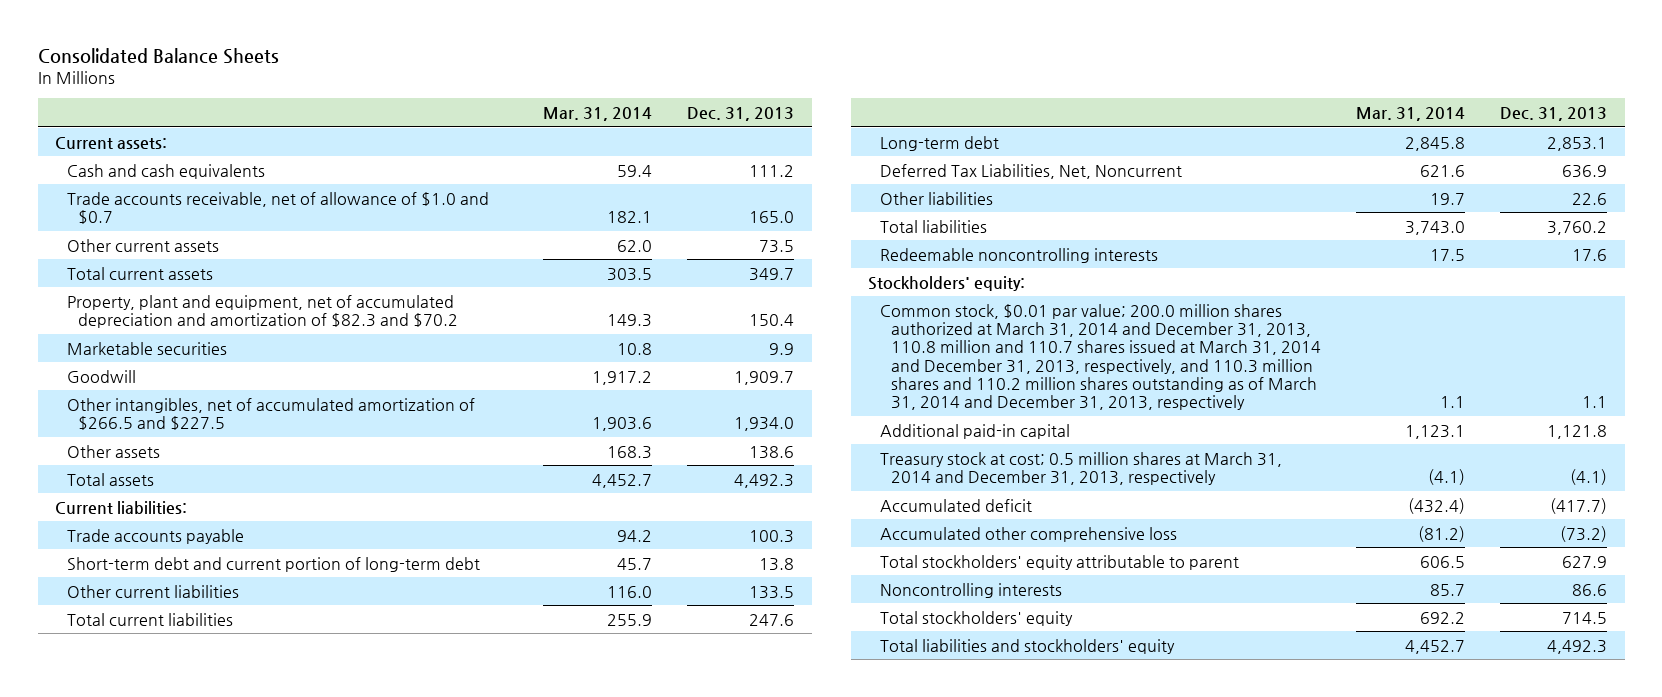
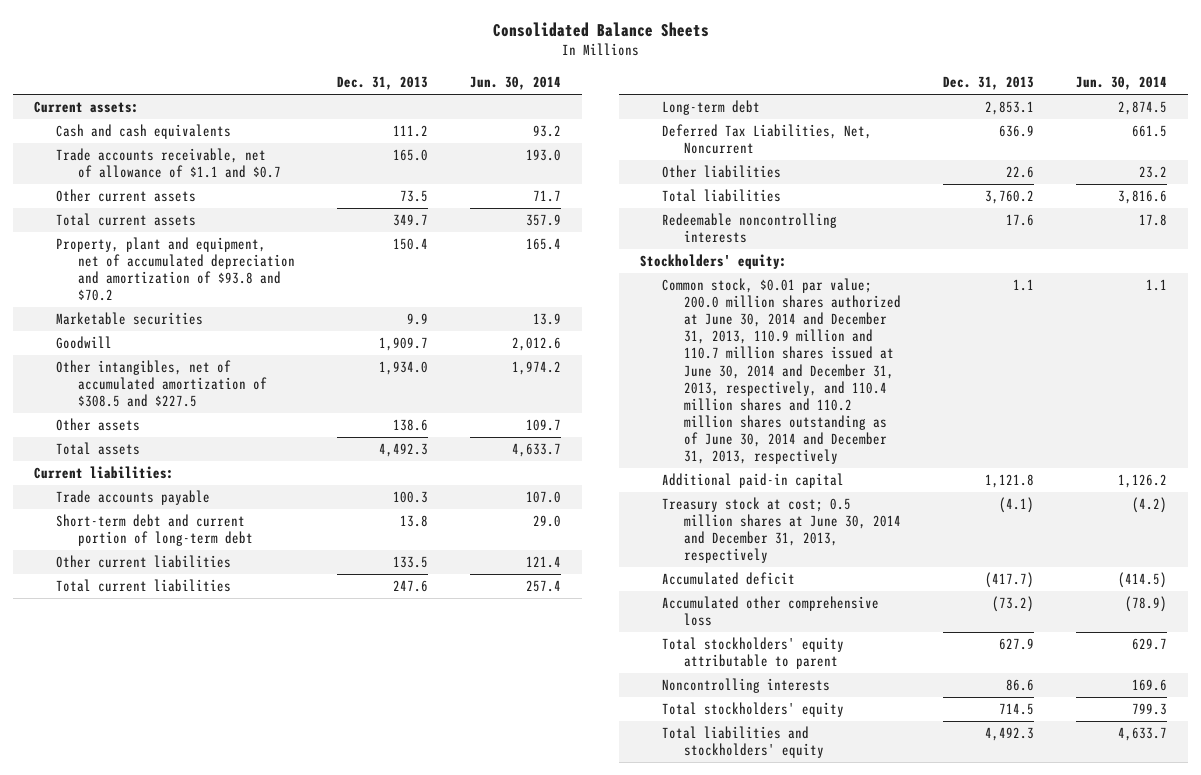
[543,107,653,122] Mar. 31, 2014 -> none
none -> [470,76,562,91] Jun. 30, 2014
[66,191,489,225] Trade accounts receivable, net of allowance of $1.0 and $0.7 -> [56,148,282,179] Trade accounts receivable, net of allowance of $1.1 and $0.7
[66,294,459,329] Property, plant and equipment, net of accumulated depreciation and amortization of $82.3 and $70.2 -> [56,237,296,302] Property, plant and equipment, net of accumulated depreciation and amortization of $93.8 and $70.2
[66,397,475,431] Other intangibles, net of accumulated amortization of $266.5 and $227.5 -> [56,360,268,408] Other intangibles, net of accumulated amortization of $308.5 and $227.5
[879,303,1322,411] Common stock, $0.01 par value; 200.0 million shares authorized at March 31, 2014 and December 31, 2013, 110.8 million and 110.7 shares issued at March 31, 2014 and December 31, 2013, respectively, and 110.3 million shares and 110.2 million shares outstanding as of March 31, 2014 and December 31, 2013, respectively -> [662,278,902,464] Common stock, $0.01 par value; 200.0 million shares authorized at June 30, 2014 and December 31, 2013, 110.9 million and 110.7 million shares issued at June 30, 2014 and December 31, 2013, respectively, and 110.4 million shares and 110.2 million shares outstanding as of June 30, 2014 and December 31, 2013, respectively
[879,451,1282,486] Treasury stock at cost; 0.5 million shares at March 31, 2014 and December 31, 2013, respectively -> [662,497,902,564] Treasury stock at cost; 0.5 million shares at June 30, 2014 and December 31, 2013, respectively

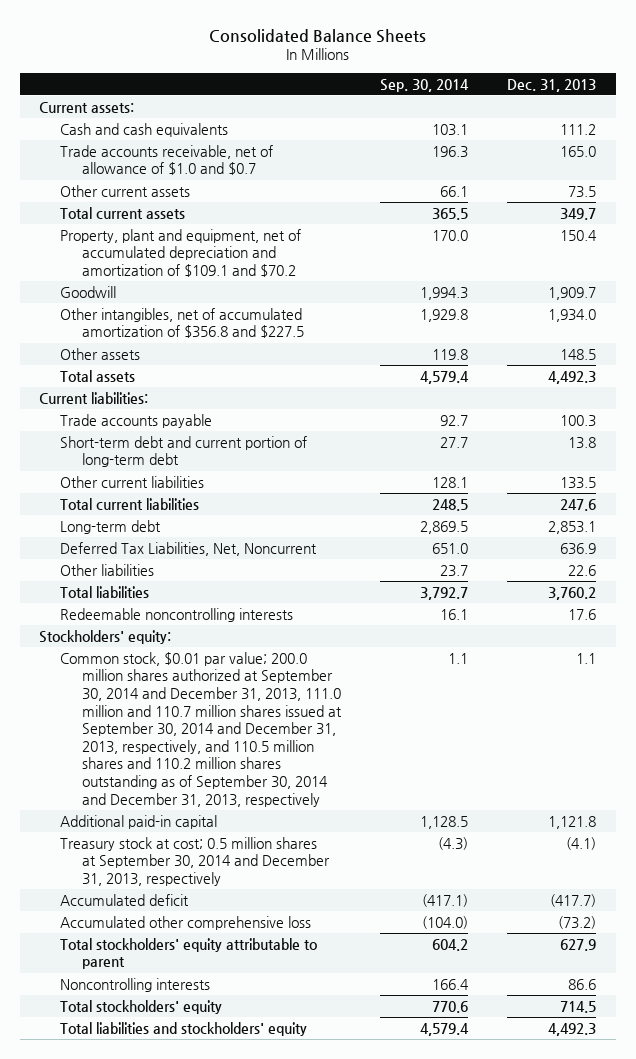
[470,76,562,91] Jun. 30, 2014 -> none
none -> [380,78,470,92] Sep. 30, 2014
[56,148,282,179] Trade accounts receivable, net of allowance of $1.1 and $0.7 -> [60,144,274,176] Trade accounts receivable, net of allowance of $1.0 and $0.7
[56,312,204,326] Marketable securities -> none
[56,237,296,302] Property, plant and equipment, net of accumulated depreciation and amortization of $93.8 and $70.2 -> [60,228,302,277] Property, plant and equipment, net of accumulated depreciation and amortization of $109.1 and $70.2
[56,360,268,408] Other intangibles, net of accumulated amortization of $308.5 and $227.5 -> [60,307,304,339] Other intangibles, net of accumulated amortization of $356.8 and $227.5
[393,419,429,432] 138.6 -> [560,348,597,360] 148.5
[662,278,902,464] Common stock, $0.01 par value; 200.0 million shares authorized at June 30, 2014 and December 31, 2013, 110.9 million and 110.7 million shares issued at June 30, 2014 and December 31, 2013, respectively, and 110.4 million shares and 110.2 million shares outstanding as of June 30, 2014 and December 31, 2013, respectively -> [60,651,342,807] Common stock, $0.01 par value; 200.0 million shares authorized at September 30, 2014 and December 31, 2013, 111.0 million and 110.7 million shares issued at September 30, 2014 and December 31, 2013, respectively, and 110.5 million shares and 110.2 million shares outstanding as of September 30, 2014 and December 31, 2013, respectively
[662,497,902,564] Treasury stock at cost; 0.5 million shares at June 30, 2014 and December 31, 2013, respectively -> [60,836,330,886] Treasury stock at cost; 0.5 million shares at September 30, 2014 and December 31, 2013, respectively

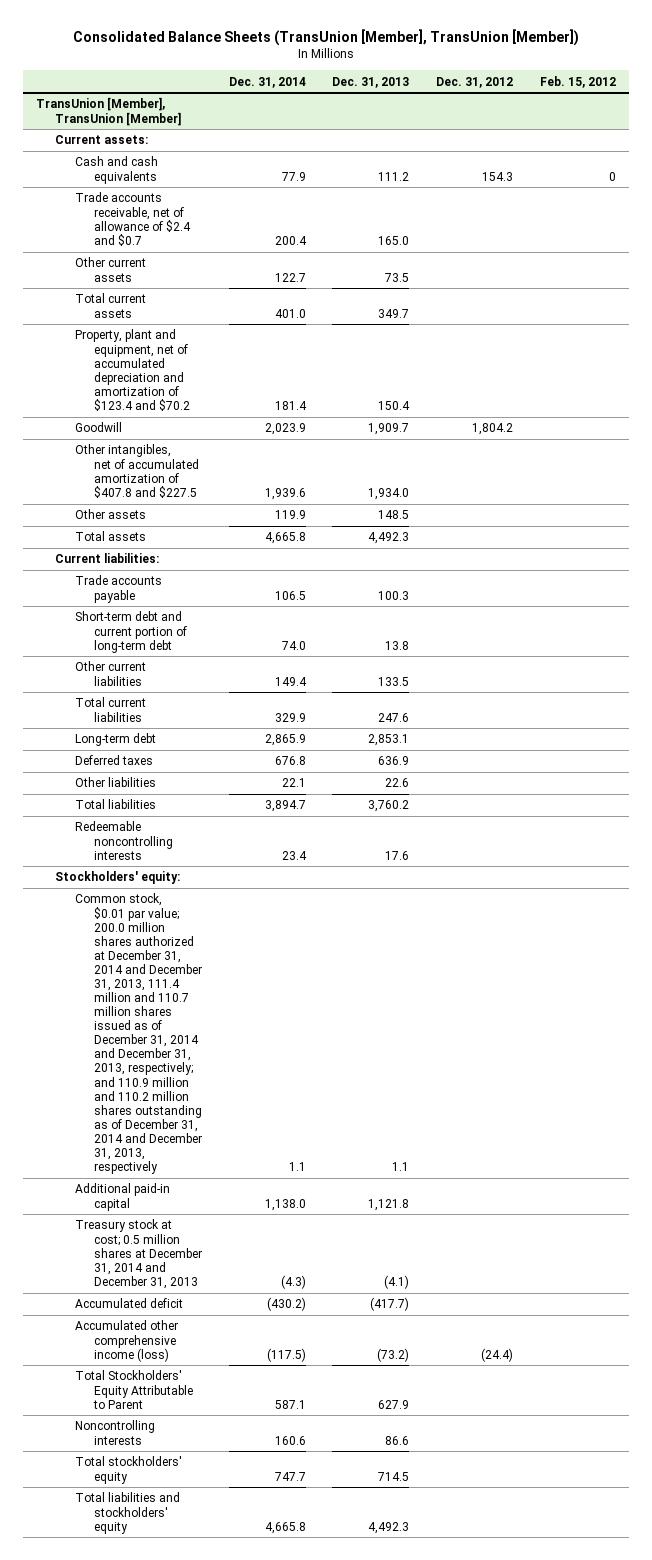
[208,28,426,43] Consolidated Balance Sheets -> [72,28,579,46] Consolidated Balance Sheets (TransUnion [Member], TransUnion [Member])
[380,78,470,92] Sep. 30, 2014 -> none
none -> [228,76,306,88] Dec. 31, 2014
none -> [435,76,513,88] Dec. 31, 2012
none -> [539,75,616,88] Feb. 15, 2012
none -> [36,97,182,126] TransUnion [Member], TransUnion [Member]
[60,144,274,176] Trade accounts receivable, net of allowance of $1.0 and $0.7 -> [74,192,192,246] Trade accounts receivable, net of allowance of $2.4 and $0.7
[60,228,302,277] Property, plant and equipment, net of accumulated depreciation and amortization of $109.1 and $70.2 -> [74,329,191,411] Property, plant and equipment, net of accumulated depreciation and amortization of $123.4 and $70.2
[60,307,304,339] Other intangibles, net of accumulated amortization of $356.8 and $227.5 -> [74,444,200,498] Other intangibles, net of accumulated amortization of $407.8 and $227.5
[60,541,318,556] Deferred Tax Liabilities, Net, Noncurrent -> [74,755,153,766] Deferred taxes
[60,651,342,807] Common stock, $0.01 par value; 200.0 million shares authorized at September 30, 2014 and December 31, 2013, 111.0 million and 110.7 million shares issued at September 30, 2014 and December 31, 2013, respectively, and 110.5 million shares and 110.2 million shares outstanding as of September 30, 2014 and December 31, 2013, respectively -> [74,893,203,1175] Common stock, $0.01 par value; 200.0 million shares authorized at December 31, 2014 and December 31, 2013, 111.4 million and 110.7 million shares issued as of December 31, 2014 and December 31, 2013, respectively; and 110.9 million and 110.2 million shares outstanding as of December 31, 2014 and December 31, 2013, respectively
[60,836,330,886] Treasury stock at cost; 0.5 million shares at September 30, 2014 and December 31, 2013, respectively -> [74,1219,203,1289] Treasury stock at cost; 0.5 million shares at December 31, 2014 and December 31, 2013
[60,915,312,930] Accumulated other comprehensive loss -> [74,1320,178,1362] Accumulated other comprehensive income (loss)
[60,937,318,970] Total stockholders' equity attributable to parent -> [74,1370,194,1409] Total Stockholders' Equity Attributable to Parent

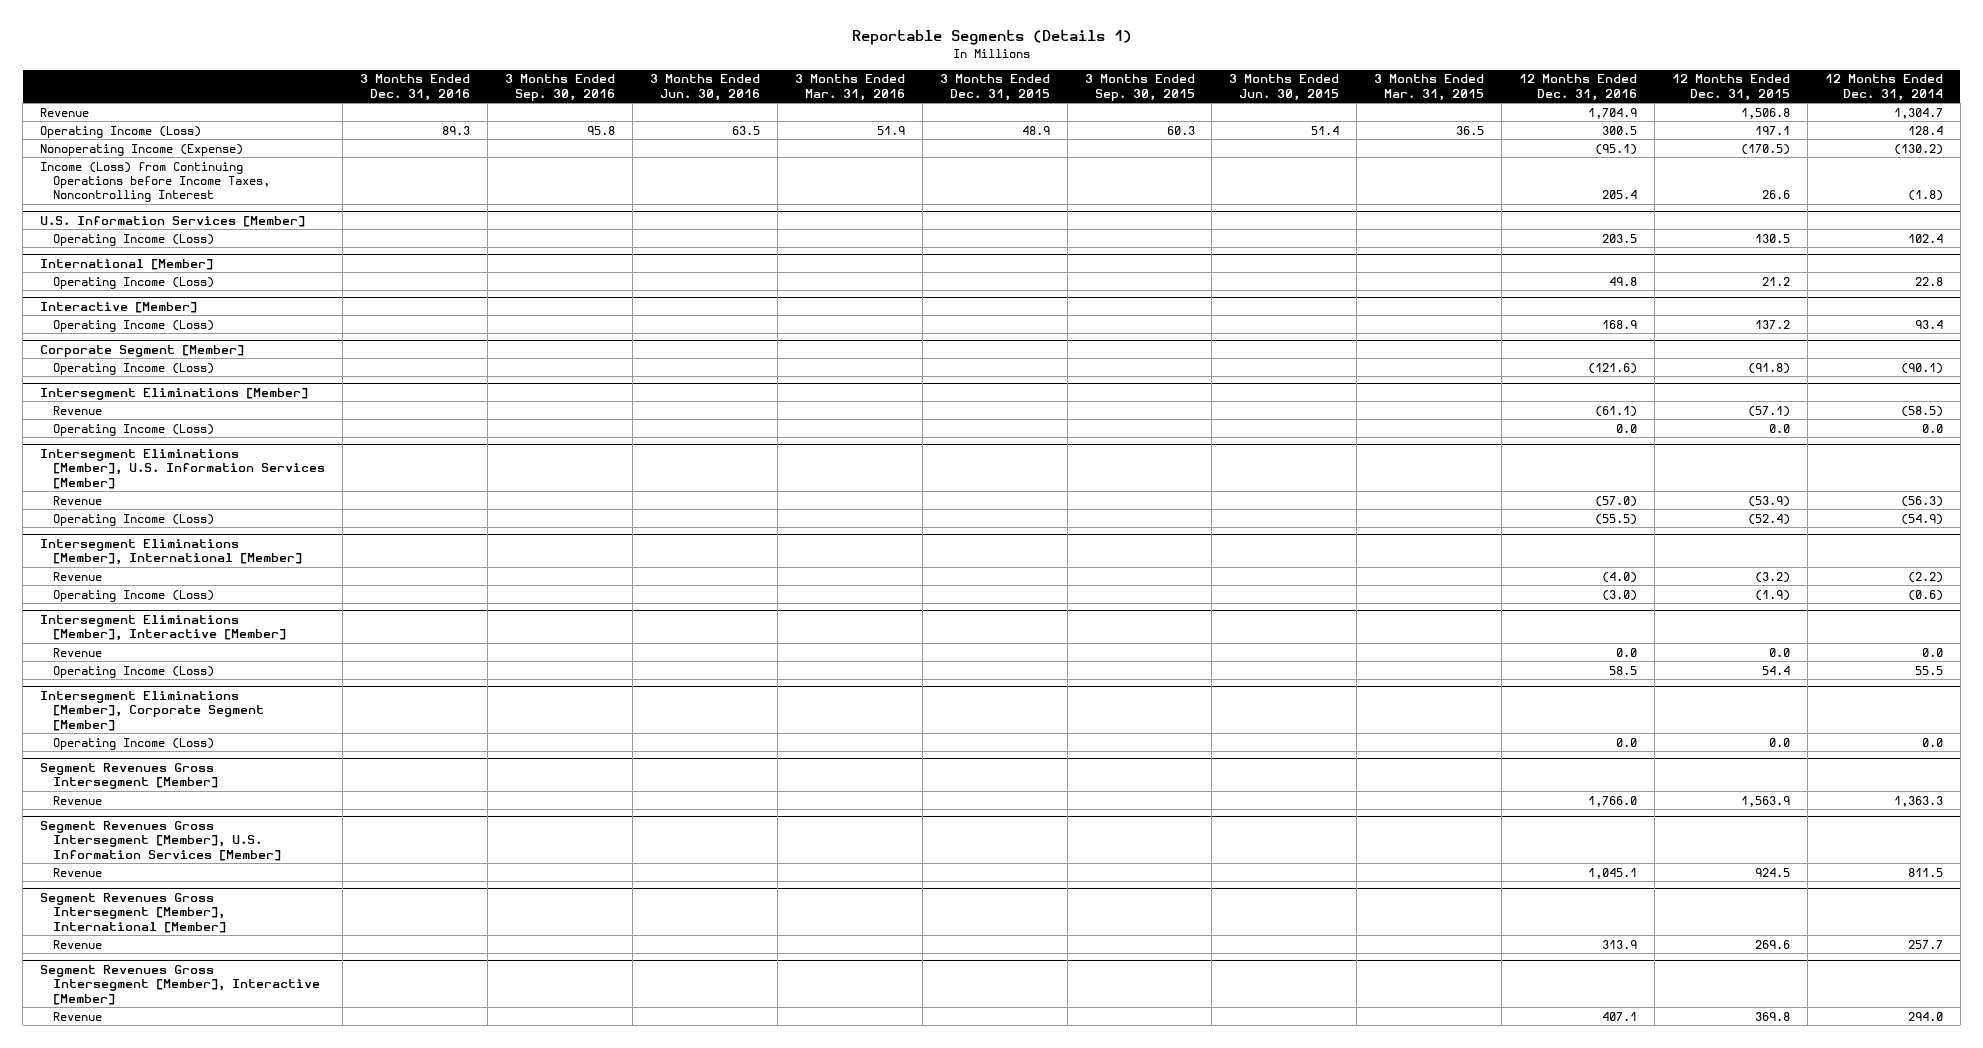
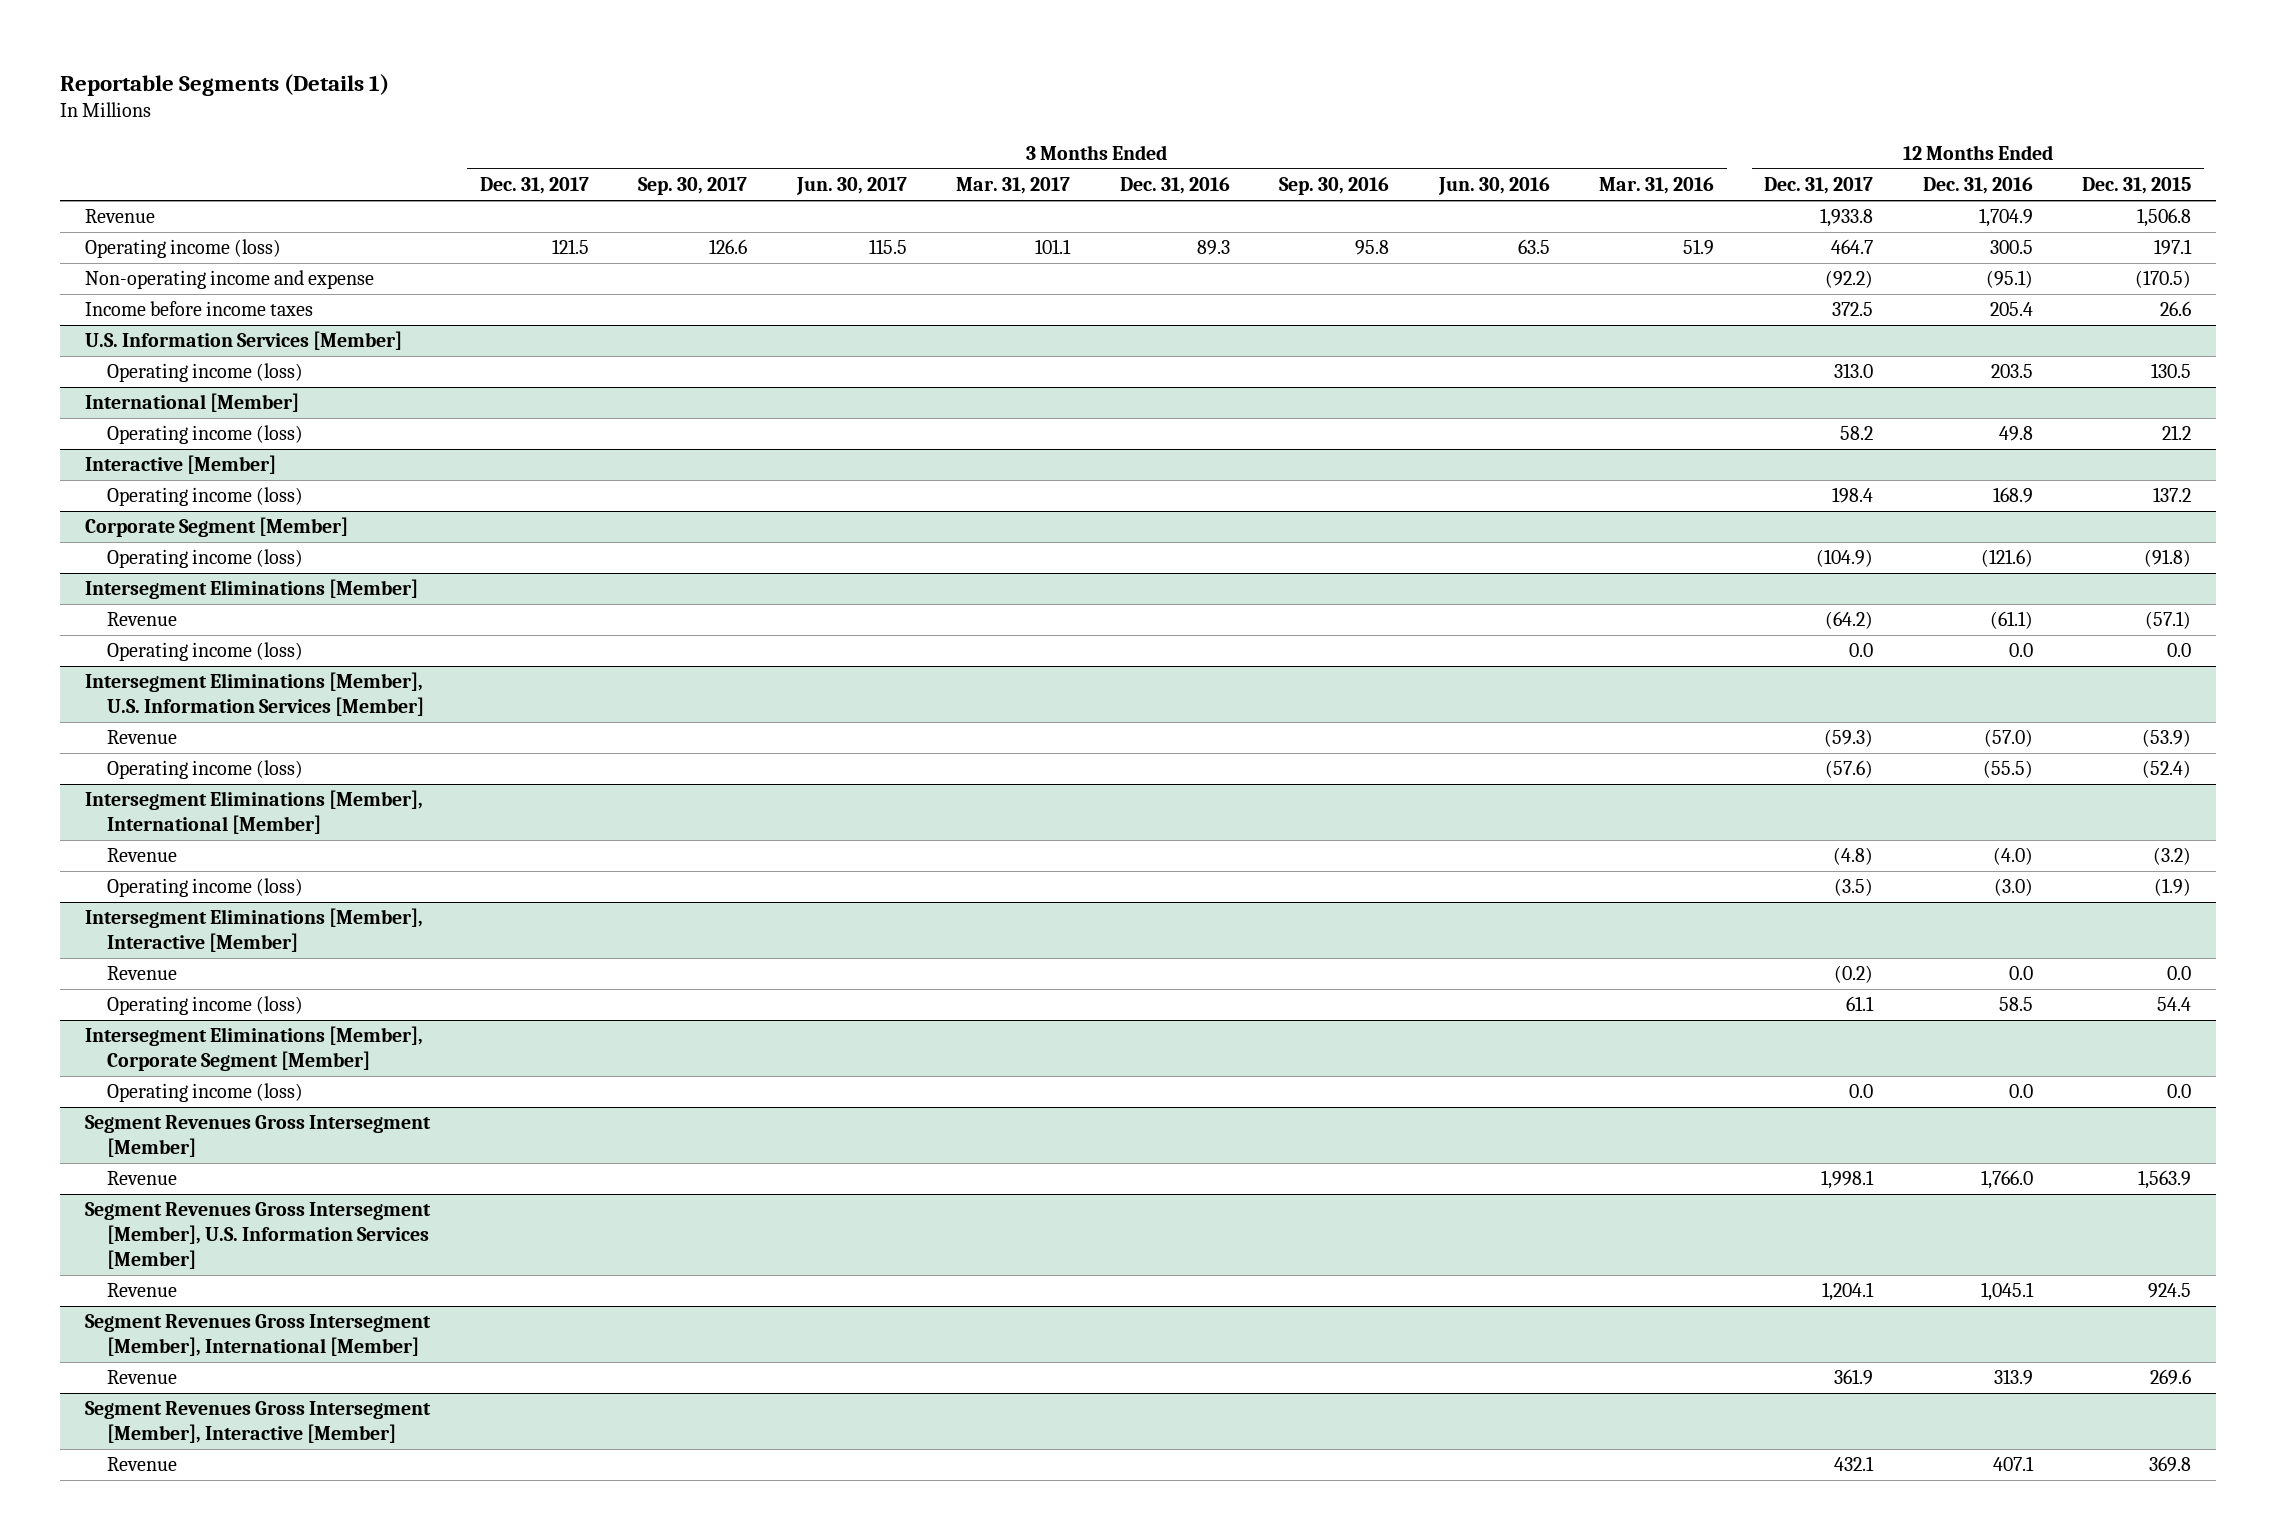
[939,74,1050,101] 3 Months Ended Dec. 31, 2015 -> none
[1084,74,1195,101] 3 Months Ended Sep. 30, 2015 -> none
[1229,74,1340,101] 3 Months Ended Jun. 30, 2015 -> none
[1374,74,1485,101] 3 Months Ended Mar. 31, 2015 -> none
[1824,74,1943,101] 12 Months Ended Dec. 31, 2014 -> none
none -> [479,177,589,195] Dec. 31, 2017
none -> [638,177,748,196] Sep. 30, 2017
none -> [795,177,907,196] Jun. 30, 2017
none -> [956,177,1071,195] Mar. 31, 2017
none -> [1764,177,1874,195] Dec. 31, 2017
[40,125,202,138] Operating Income (Loss) -> [84,239,281,259] Operating income (loss)
[40,143,244,156] Nonoperating Income (Expense) -> [84,270,374,290] Non-operating income and expense
[40,161,271,203] Income (Loss) from Continuing Operations before Income Taxes, Noncontrolling Interest -> [84,301,313,317] Income before income taxes
[53,233,215,246] Operating Income (Loss) -> [107,363,304,383] Operating income (loss)
[53,276,215,289] Operating Income (Loss) -> [107,425,304,445] Operating income (loss)
[53,319,215,332] Operating Income (Loss) -> [107,487,304,507] Operating income (loss)
[53,362,215,375] Operating Income (Loss) -> [107,549,304,569] Operating income (loss)
[53,423,215,436] Operating Income (Loss) -> [107,642,304,662] Operating income (loss)
[53,513,215,526] Operating Income (Loss) -> [107,760,304,780] Operating income (loss)
[53,589,215,602] Operating Income (Loss) -> [107,878,304,898] Operating income (loss)
[53,665,215,678] Operating Income (Loss) -> [107,996,304,1016] Operating income (loss)
[53,737,215,750] Operating Income (Loss) -> [107,1083,304,1103] Operating income (loss)

